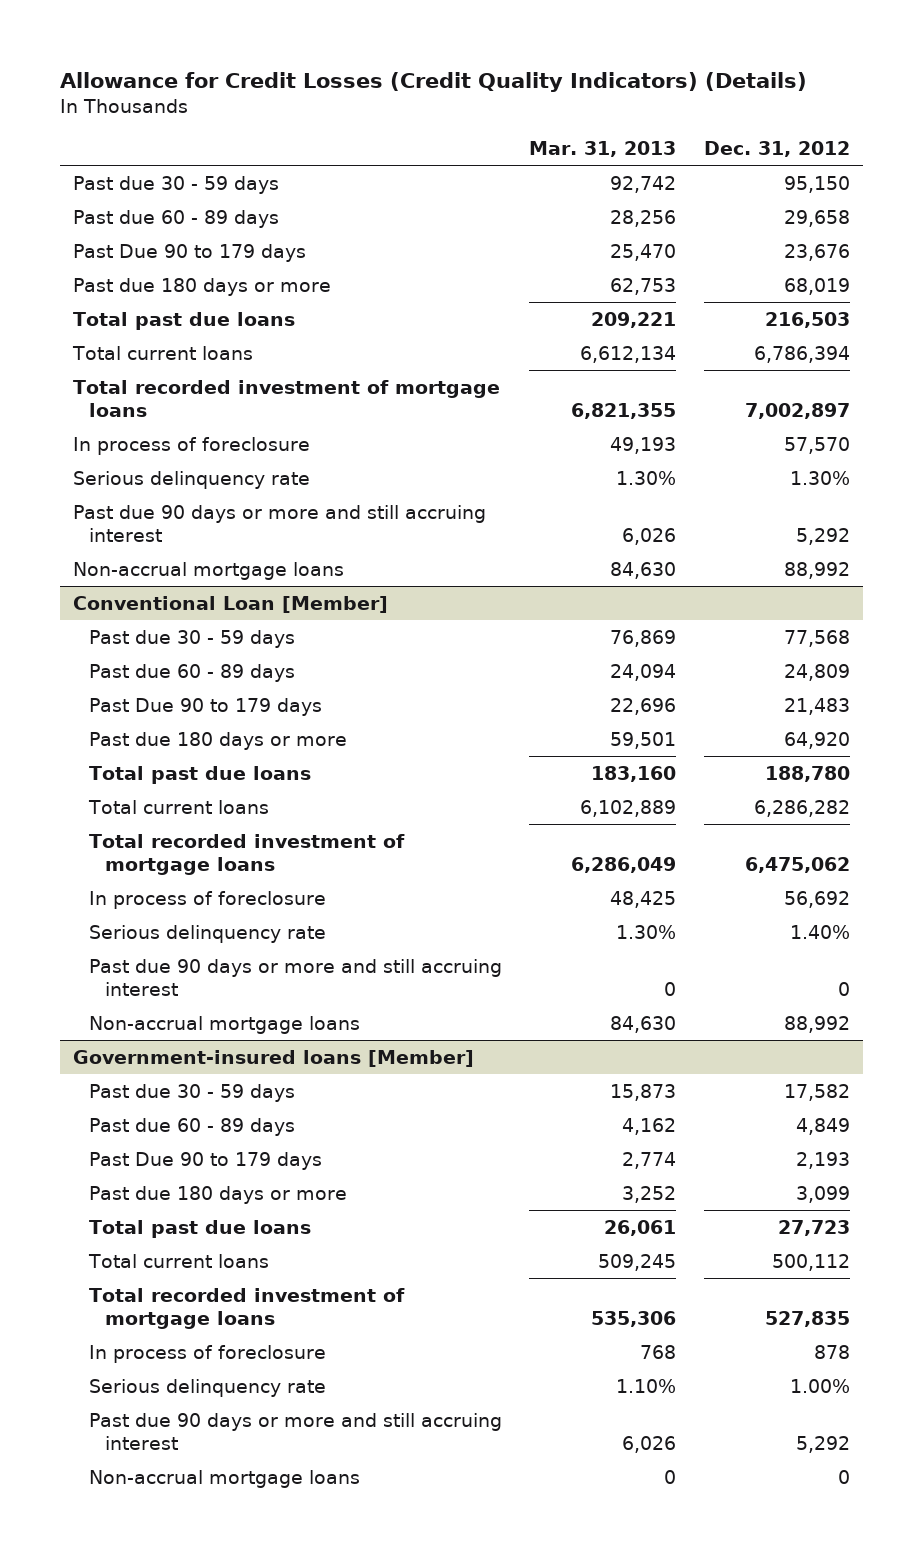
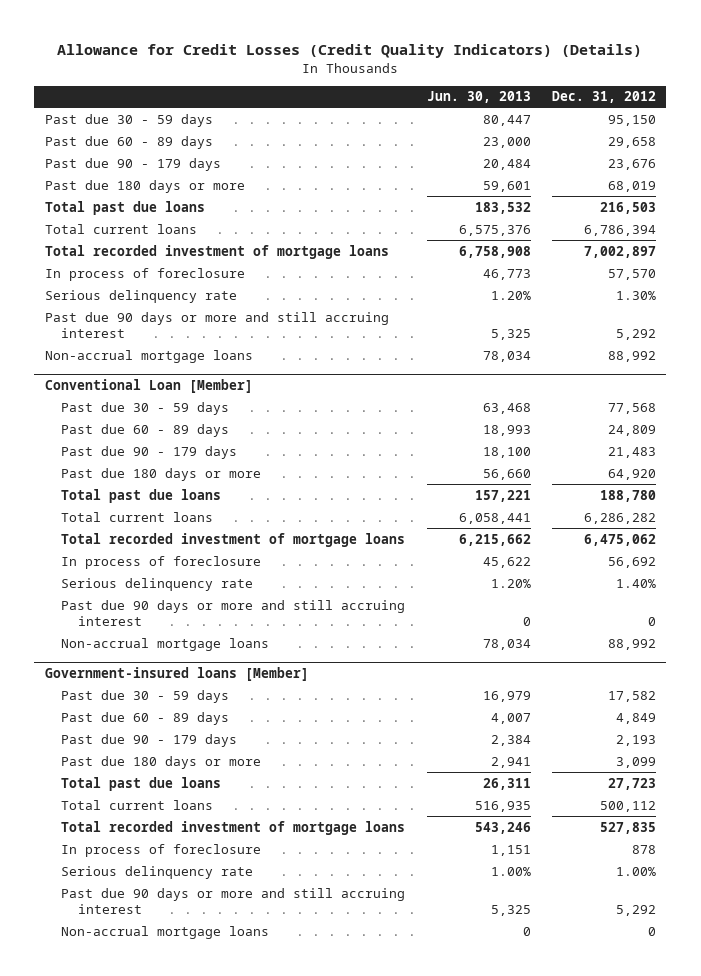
[529,140,677,157] Mar. 31, 2013 -> none
none -> [426,91,531,104] Jun. 30, 2013
[73,243,307,262] Past Due 90 to 179 days -> [44,157,221,171] Past due 90 - 179 days
[89,697,323,716] Past Due 90 to 179 days -> [61,445,238,459] Past due 90 - 179 days
[89,1151,323,1170] Past Due 90 to 179 days -> [61,733,238,747] Past due 90 - 179 days

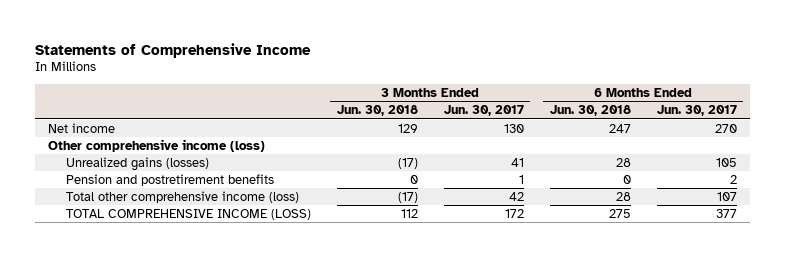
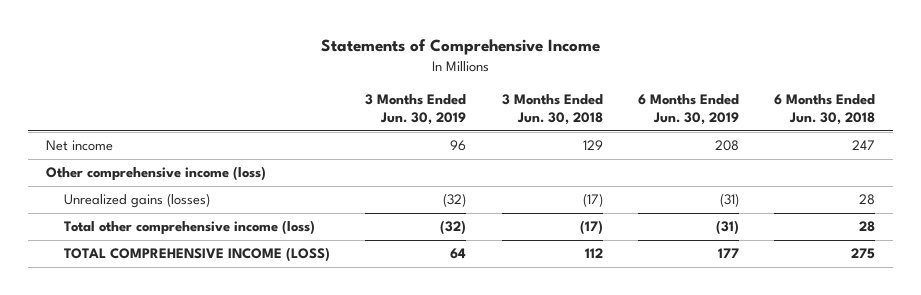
[443,105,524,117] Jun. 30, 2017 -> none
[656,105,737,117] Jun. 30, 2017 -> none
none -> [365,94,467,126] 3 Months Ended Jun. 30, 2019
none -> [637,94,739,126] 6 Months Ended Jun. 30, 2019
[65,173,274,186] Pension and postretirement benefits -> none

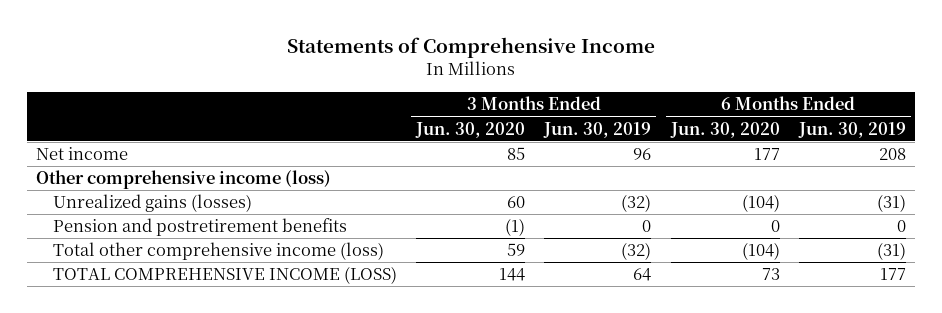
[501,94,603,126] 3 Months Ended Jun. 30, 2018 -> none
[774,94,876,126] 6 Months Ended Jun. 30, 2018 -> none
none -> [415,121,526,138] Jun. 30, 2020
none -> [669,121,780,138] Jun. 30, 2020
none -> [53,218,348,237] Pension and postretirement benefits

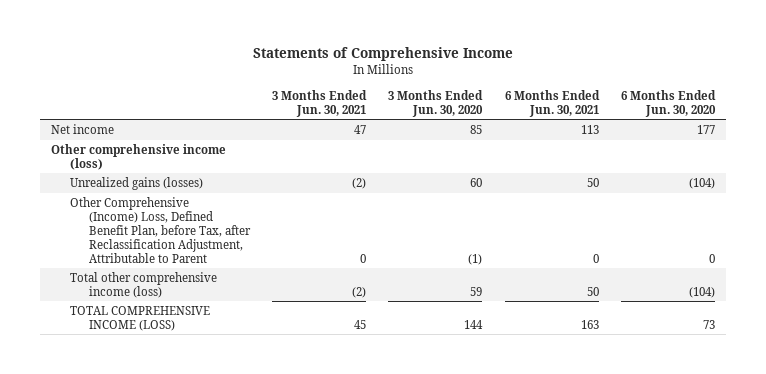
[543,121,652,138] Jun. 30, 2019 -> none
[797,121,906,138] Jun. 30, 2019 -> none
none -> [272,89,368,117] 3 Months Ended Jun. 30, 2021
none -> [504,89,600,117] 6 Months Ended Jun. 30, 2021
[53,218,348,237] Pension and postretirement benefits -> [69,196,251,263] Other Comprehensive (Income) Loss, Defined Benefit Plan, before Tax, after Reclassification Adjustment, Attributable to Parent

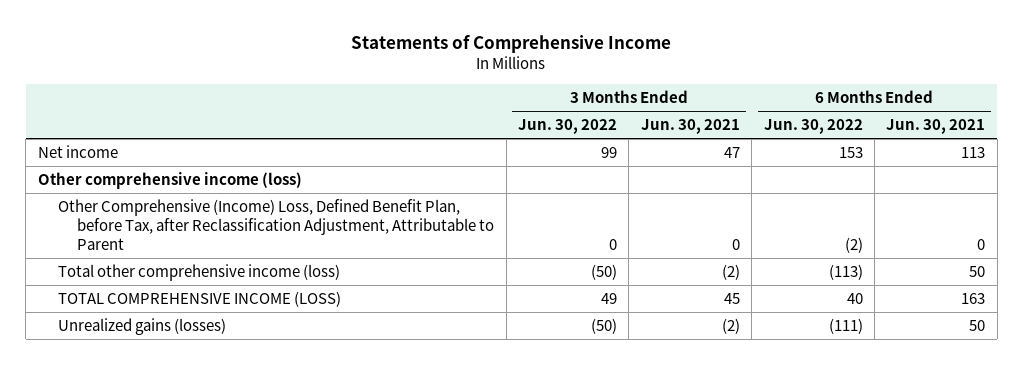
[388,89,484,117] 3 Months Ended Jun. 30, 2020 -> none
[621,89,717,117] 6 Months Ended Jun. 30, 2020 -> none
none -> [518,119,618,135] Jun. 30, 2022
none -> [763,119,863,135] Jun. 30, 2022
[69,176,203,190] Unrealized gains (losses) -> [57,317,226,335] Unrealized gains (losses)

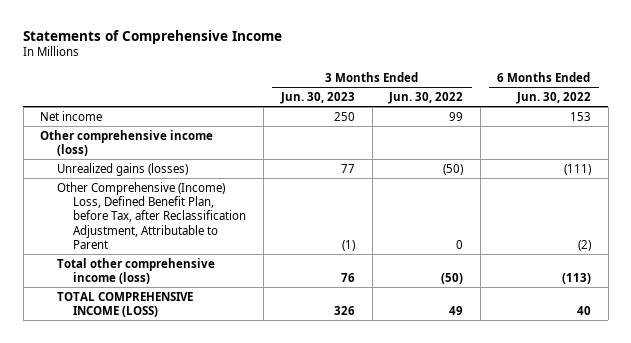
[640,119,740,135] Jun. 30, 2021 -> none
[886,119,986,135] Jun. 30, 2021 -> none
none -> [279,91,355,104] Jun. 30, 2023
[57,317,226,335] Unrealized gains (losses) -> [56,162,188,176] Unrealized gains (losses)

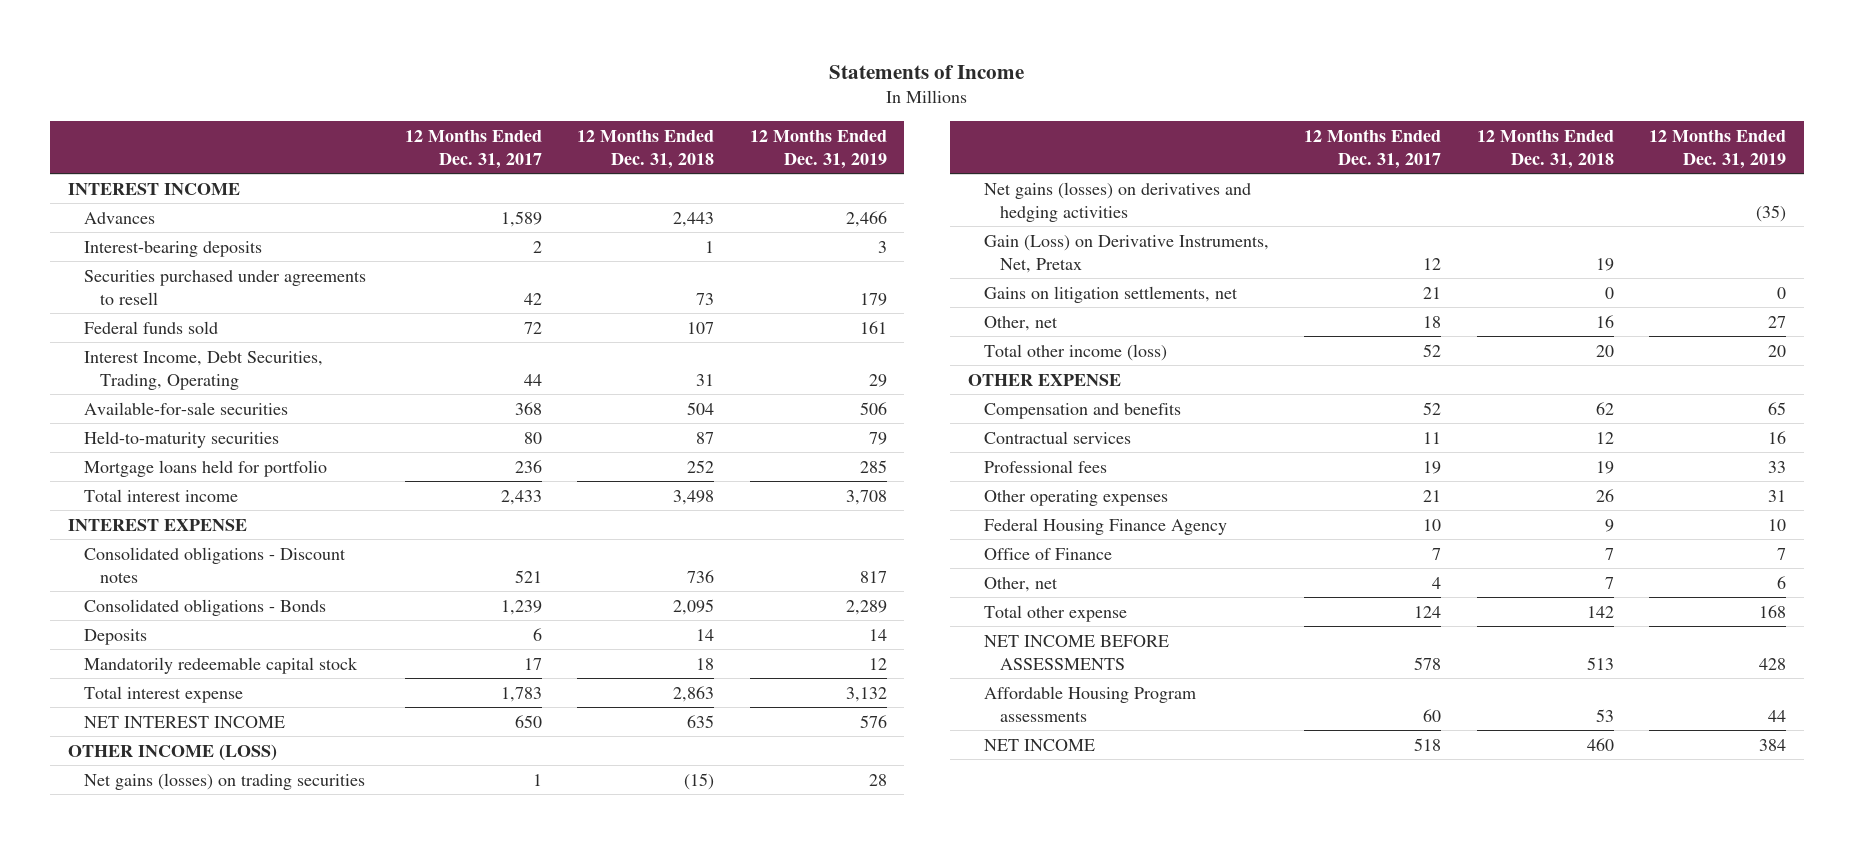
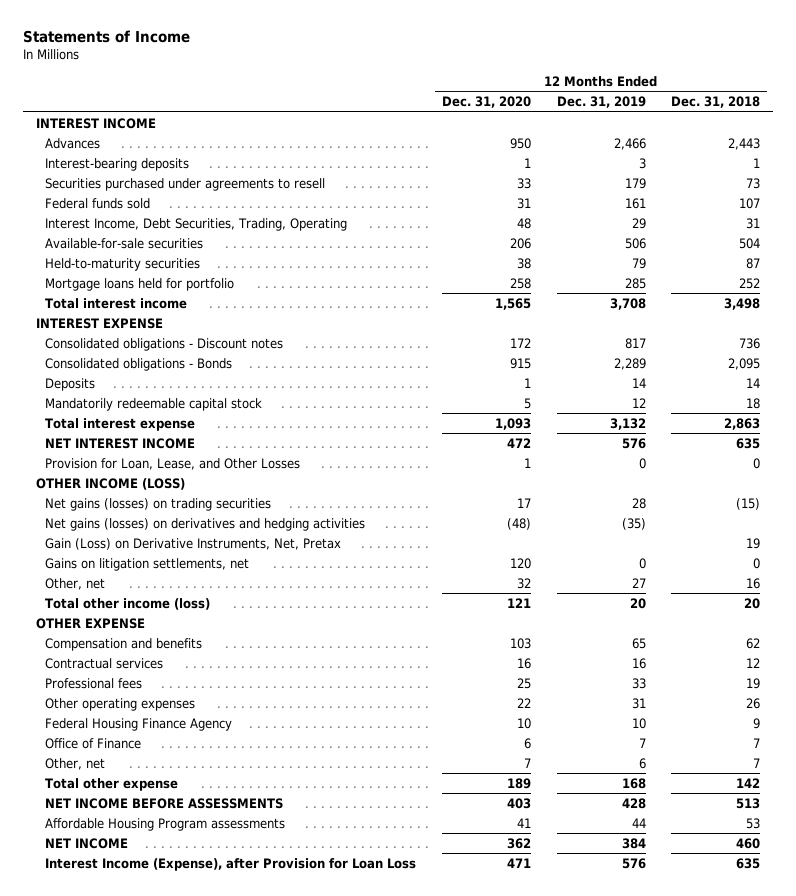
[404,128,542,169] 12 Months Ended Dec. 31, 2017 -> none
none -> [441,96,531,109] Dec. 31, 2020
none -> [45,457,301,470] Provision for Loan, Lease, and Other Losses
none -> [45,857,417,871] Interest Income (Expense), after Provision for Loan Loss

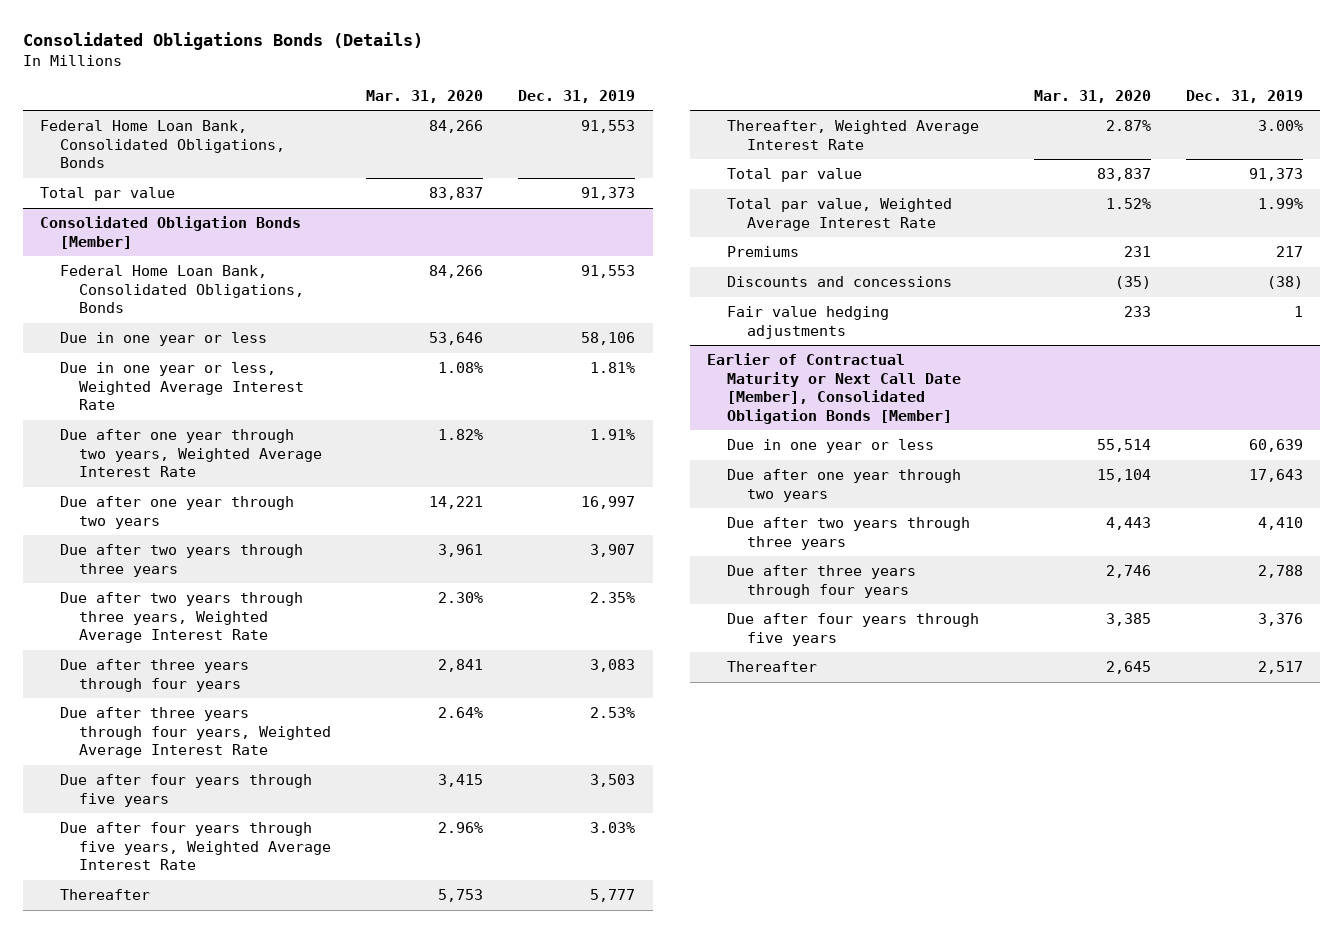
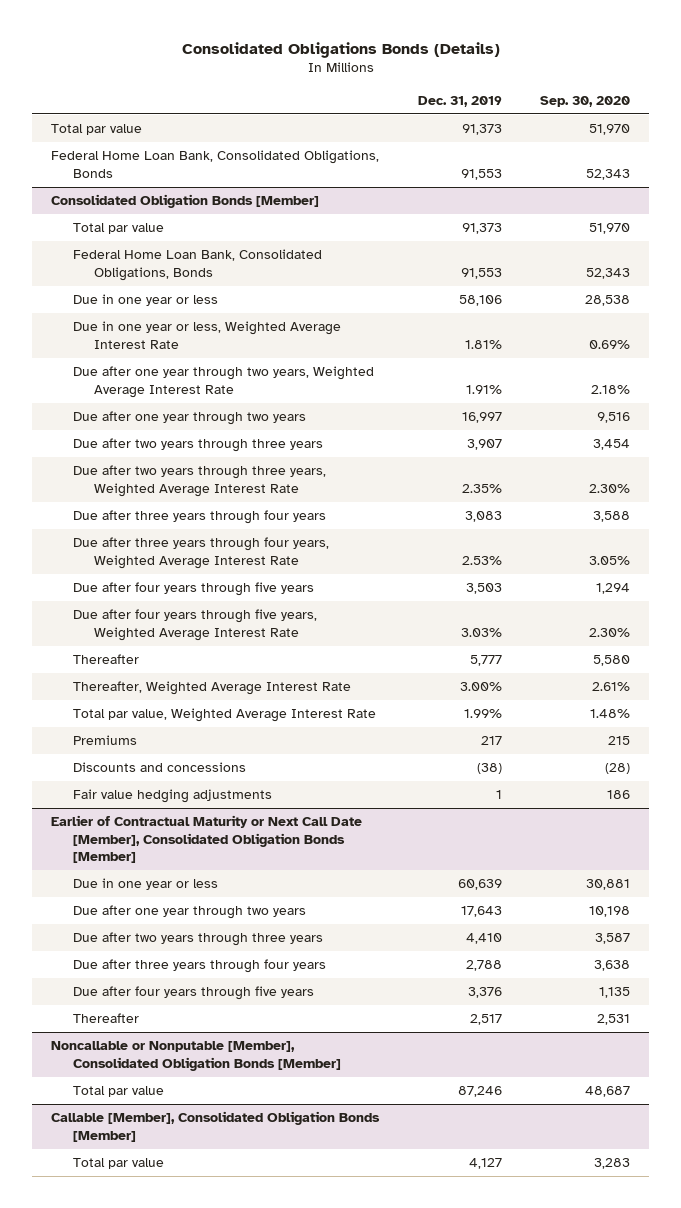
[366,89,484,103] Mar. 31, 2020 -> none
none -> [539,95,630,107] Sep. 30, 2020
[40,120,285,169] Federal Home Loan Bank, Consolidated Obligations, Bonds -> [51,150,380,178] Federal Home Loan Bank, Consolidated Obligations, Bonds
[727,168,863,183] Total par value -> [72,223,164,235] Total par value
none -> [51,1041,341,1071] Noncallable or Nonputable [Member], Consolidated Obligation Bonds [Member]
none -> [72,1086,164,1098] Total par value
none -> [51,1111,381,1142] Callable [Member], Consolidated Obligation Bonds [Member]
none -> [72,1158,164,1170] Total par value

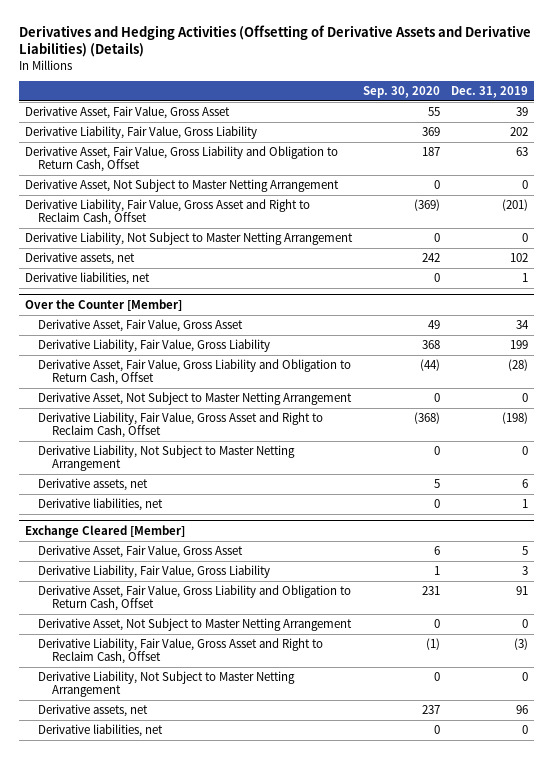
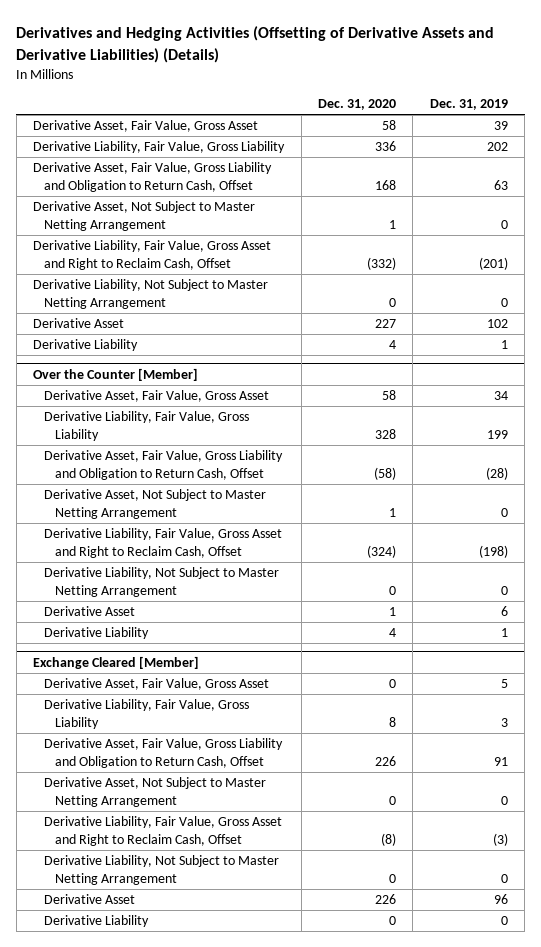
[363,86,441,99] Sep. 30, 2020 -> none
none -> [317,99,396,111] Dec. 31, 2020
[24,252,135,266] Derivative assets, net -> [33,318,125,329] Derivative Asset
[24,272,150,286] Derivative liabilities, net -> [33,339,139,352] Derivative Liability
[38,478,149,492] Derivative assets, net -> [43,606,135,617] Derivative Asset
[38,498,164,512] Derivative liabilities, net -> [43,627,149,640] Derivative Liability
[38,704,149,718] Derivative assets, net -> [43,894,135,905] Derivative Asset
[38,724,164,738] Derivative liabilities, net -> [43,915,149,928] Derivative Liability

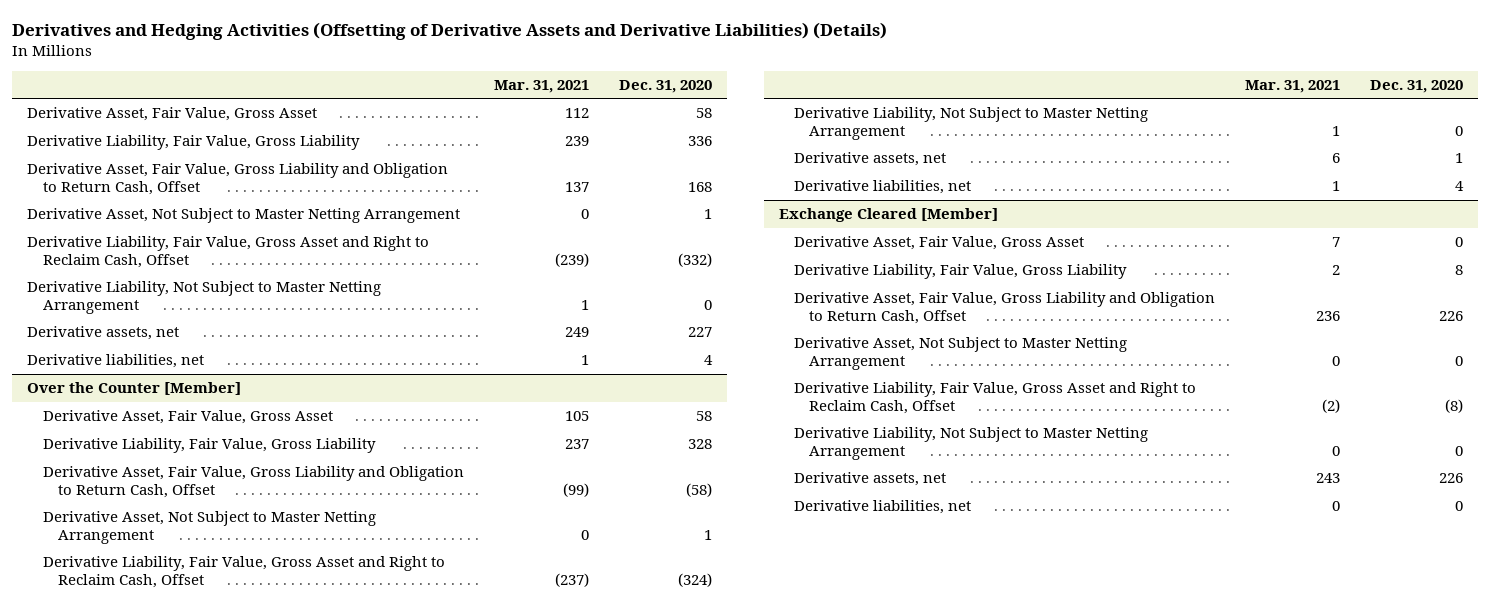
[429,99,508,111] Dec. 31, 2019 -> none
none -> [493,79,589,93] Mar. 31, 2021
[33,318,125,329] Derivative Asset -> [27,326,180,341] Derivative assets, net
[33,339,139,352] Derivative Liability -> [27,354,205,369] Derivative liabilities, net
[43,606,135,617] Derivative Asset -> [794,152,947,167] Derivative assets, net
[43,627,149,640] Derivative Liability -> [794,180,972,195] Derivative liabilities, net
[43,894,135,905] Derivative Asset -> [794,472,947,487] Derivative assets, net
[43,915,149,928] Derivative Liability -> [794,500,972,515] Derivative liabilities, net

